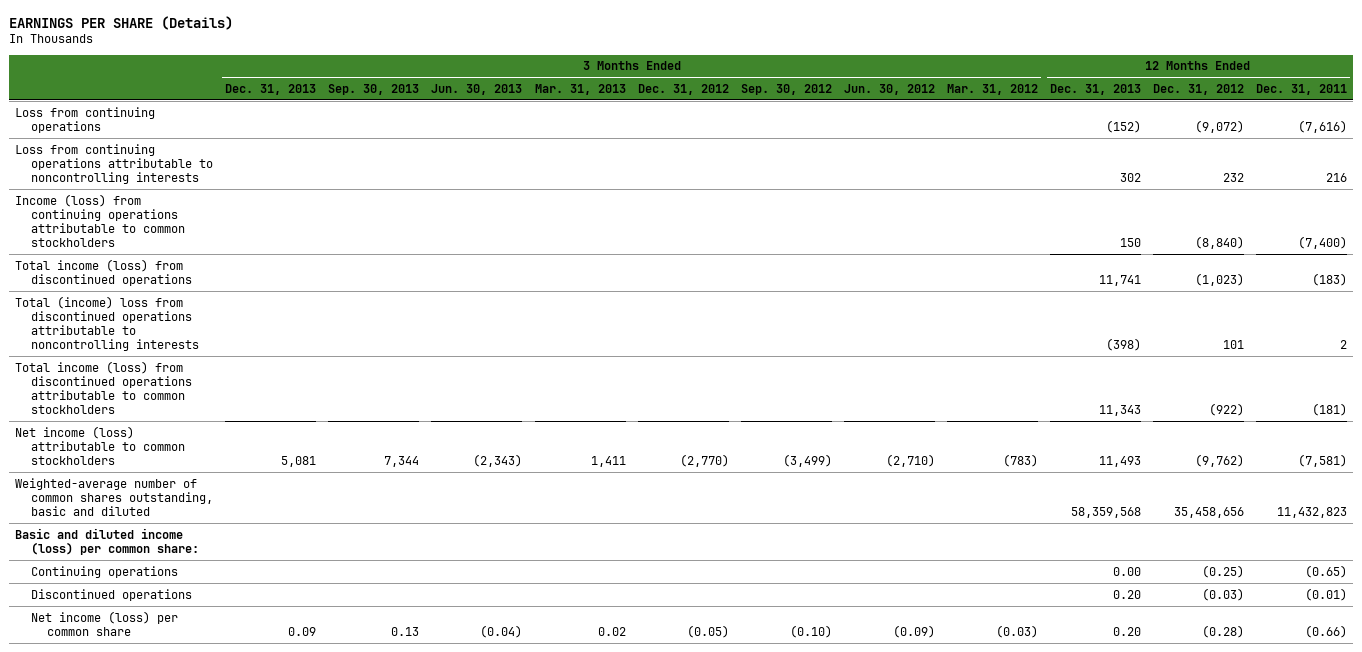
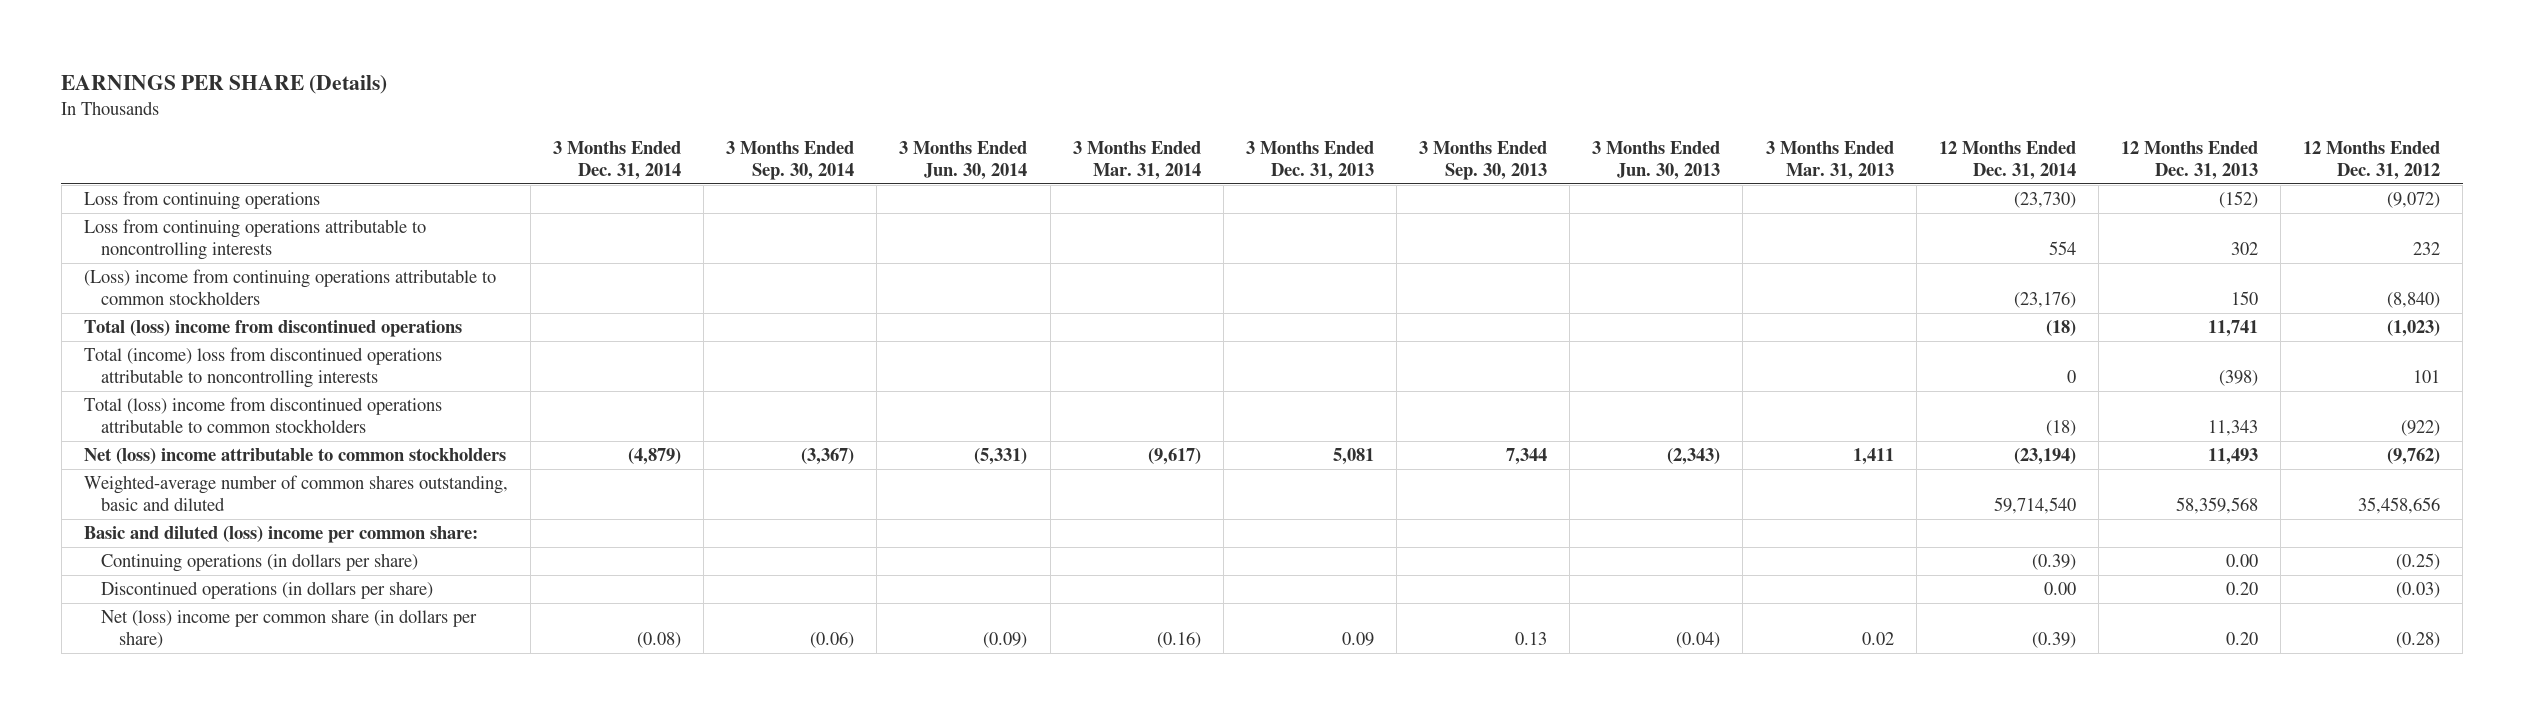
[637,83,729,95] Dec. 31, 2012 -> none
[740,83,832,95] Sep. 30, 2012 -> none
[843,83,935,95] Jun. 30, 2012 -> none
[946,83,1038,95] Mar. 31, 2012 -> none
[1255,83,1347,95] Dec. 31, 2011 -> none
none -> [553,141,682,180] 3 Months Ended Dec. 31, 2014
none -> [726,141,855,180] 3 Months Ended Sep. 30, 2014
none -> [899,141,1028,180] 3 Months Ended Jun. 30, 2014
none -> [1072,141,1201,180] 3 Months Ended Mar. 31, 2014
none -> [1938,141,2076,180] 12 Months Ended Dec. 31, 2014
[15,193,186,248] Income (loss) from continuing operations attributable to common stockholders -> [83,268,496,305] (Loss) income from continuing operations attributable to common stockholders
[15,258,193,286] Total income (loss) from discontinued operations -> [83,319,462,337] Total (loss) income from discontinued operations
[15,360,193,415] Total income (loss) from discontinued operations attributable to common stockholders -> [83,396,442,433] Total (loss) income from discontinued operations attributable to common stockholders
[15,425,186,466] Net income (loss) attributable to common stockholders -> [83,447,506,464] Net (loss) income attributable to common stockholders
[15,527,200,555] Basic and diluted income (loss) per common share: -> [83,525,478,543] Basic and diluted (loss) income per common share:
[31,565,179,578] Continuing operations -> [101,552,419,572] Continuing operations (in dollars per share)
[31,588,193,601] Discontinued operations -> [101,580,434,599] Discontinued operations (in dollars per share)
[31,610,179,636] Net income (loss) per common share -> [101,608,478,648] Net (loss) income per common share (in dollars per share)

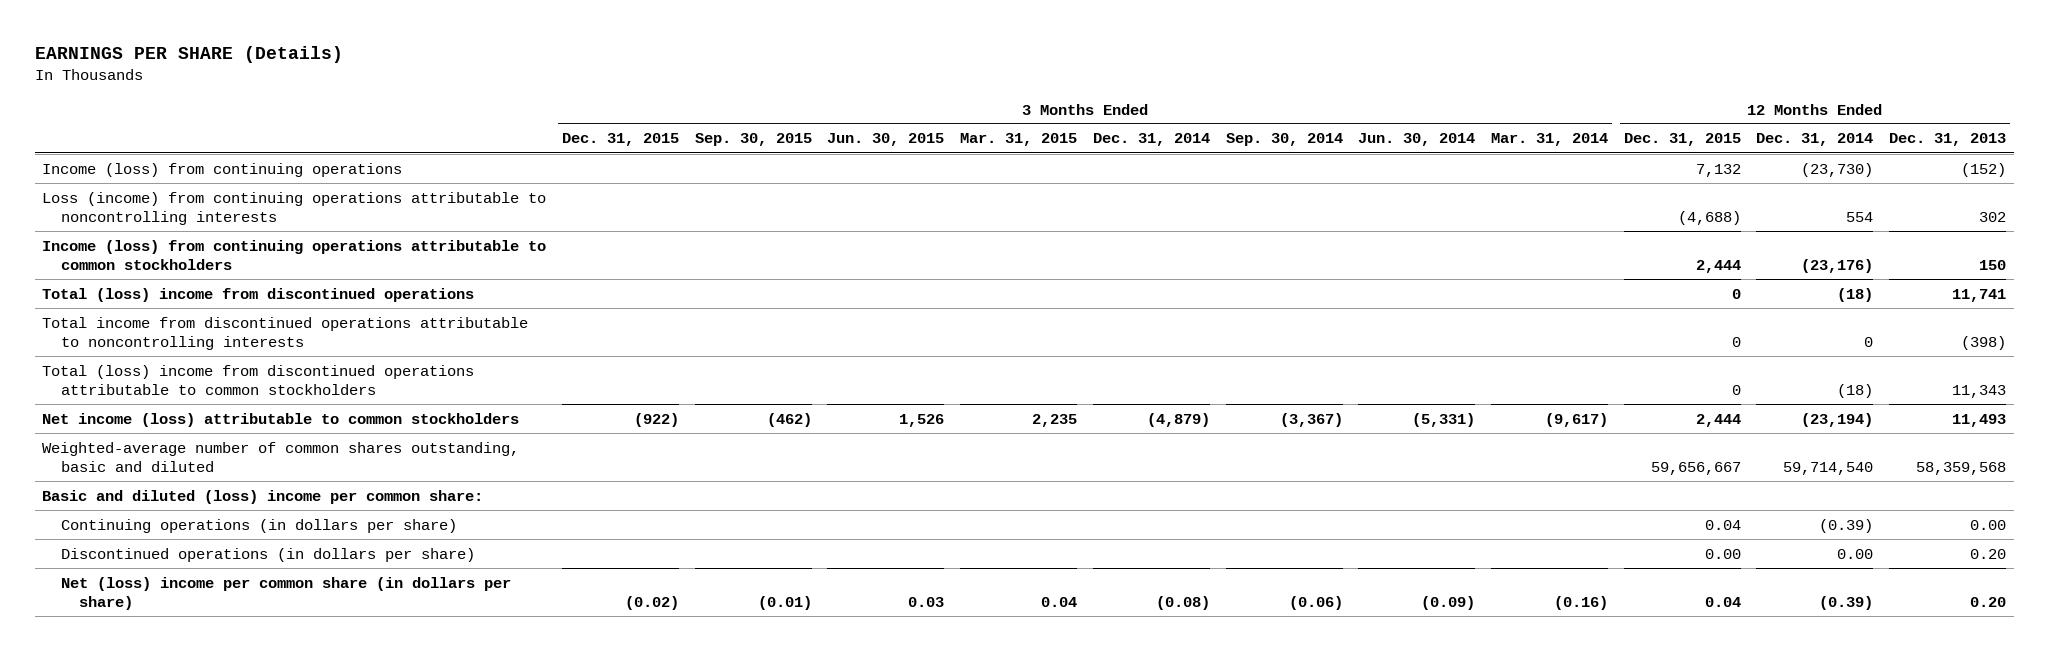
[1245,141,1374,180] 3 Months Ended Dec. 31, 2013 -> none
[1419,141,1548,180] 3 Months Ended Sep. 30, 2013 -> none
[1592,141,1721,180] 3 Months Ended Jun. 30, 2013 -> none
[1765,141,1894,180] 3 Months Ended Mar. 31, 2013 -> none
[2303,141,2441,180] 12 Months Ended Dec. 31, 2012 -> none
none -> [562,133,680,147] Dec. 31, 2015
none -> [694,133,812,147] Sep. 30, 2015
none -> [827,133,945,147] Jun. 30, 2015
none -> [960,133,1078,147] Mar. 31, 2015
none -> [1623,133,1741,147] Dec. 31, 2015
[83,190,320,210] Loss from continuing operations -> [42,162,403,177] Income (loss) from continuing operations
[83,218,426,260] Loss from continuing operations attributable to noncontrolling interests -> [42,191,547,226] Loss (income) from continuing operations attributable to noncontrolling interests
[83,268,496,305] (Loss) income from continuing operations attributable to common stockholders -> [42,239,547,271] Income (loss) from continuing operations attributable to common stockholders
[83,346,442,388] Total (income) loss from discontinued operations attributable to noncontrolling interests -> [42,316,529,351] Total income from discontinued operations attributable to noncontrolling interests
[83,447,506,464] Net (loss) income attributable to common stockholders -> [42,412,520,427] Net income (loss) attributable to common stockholders

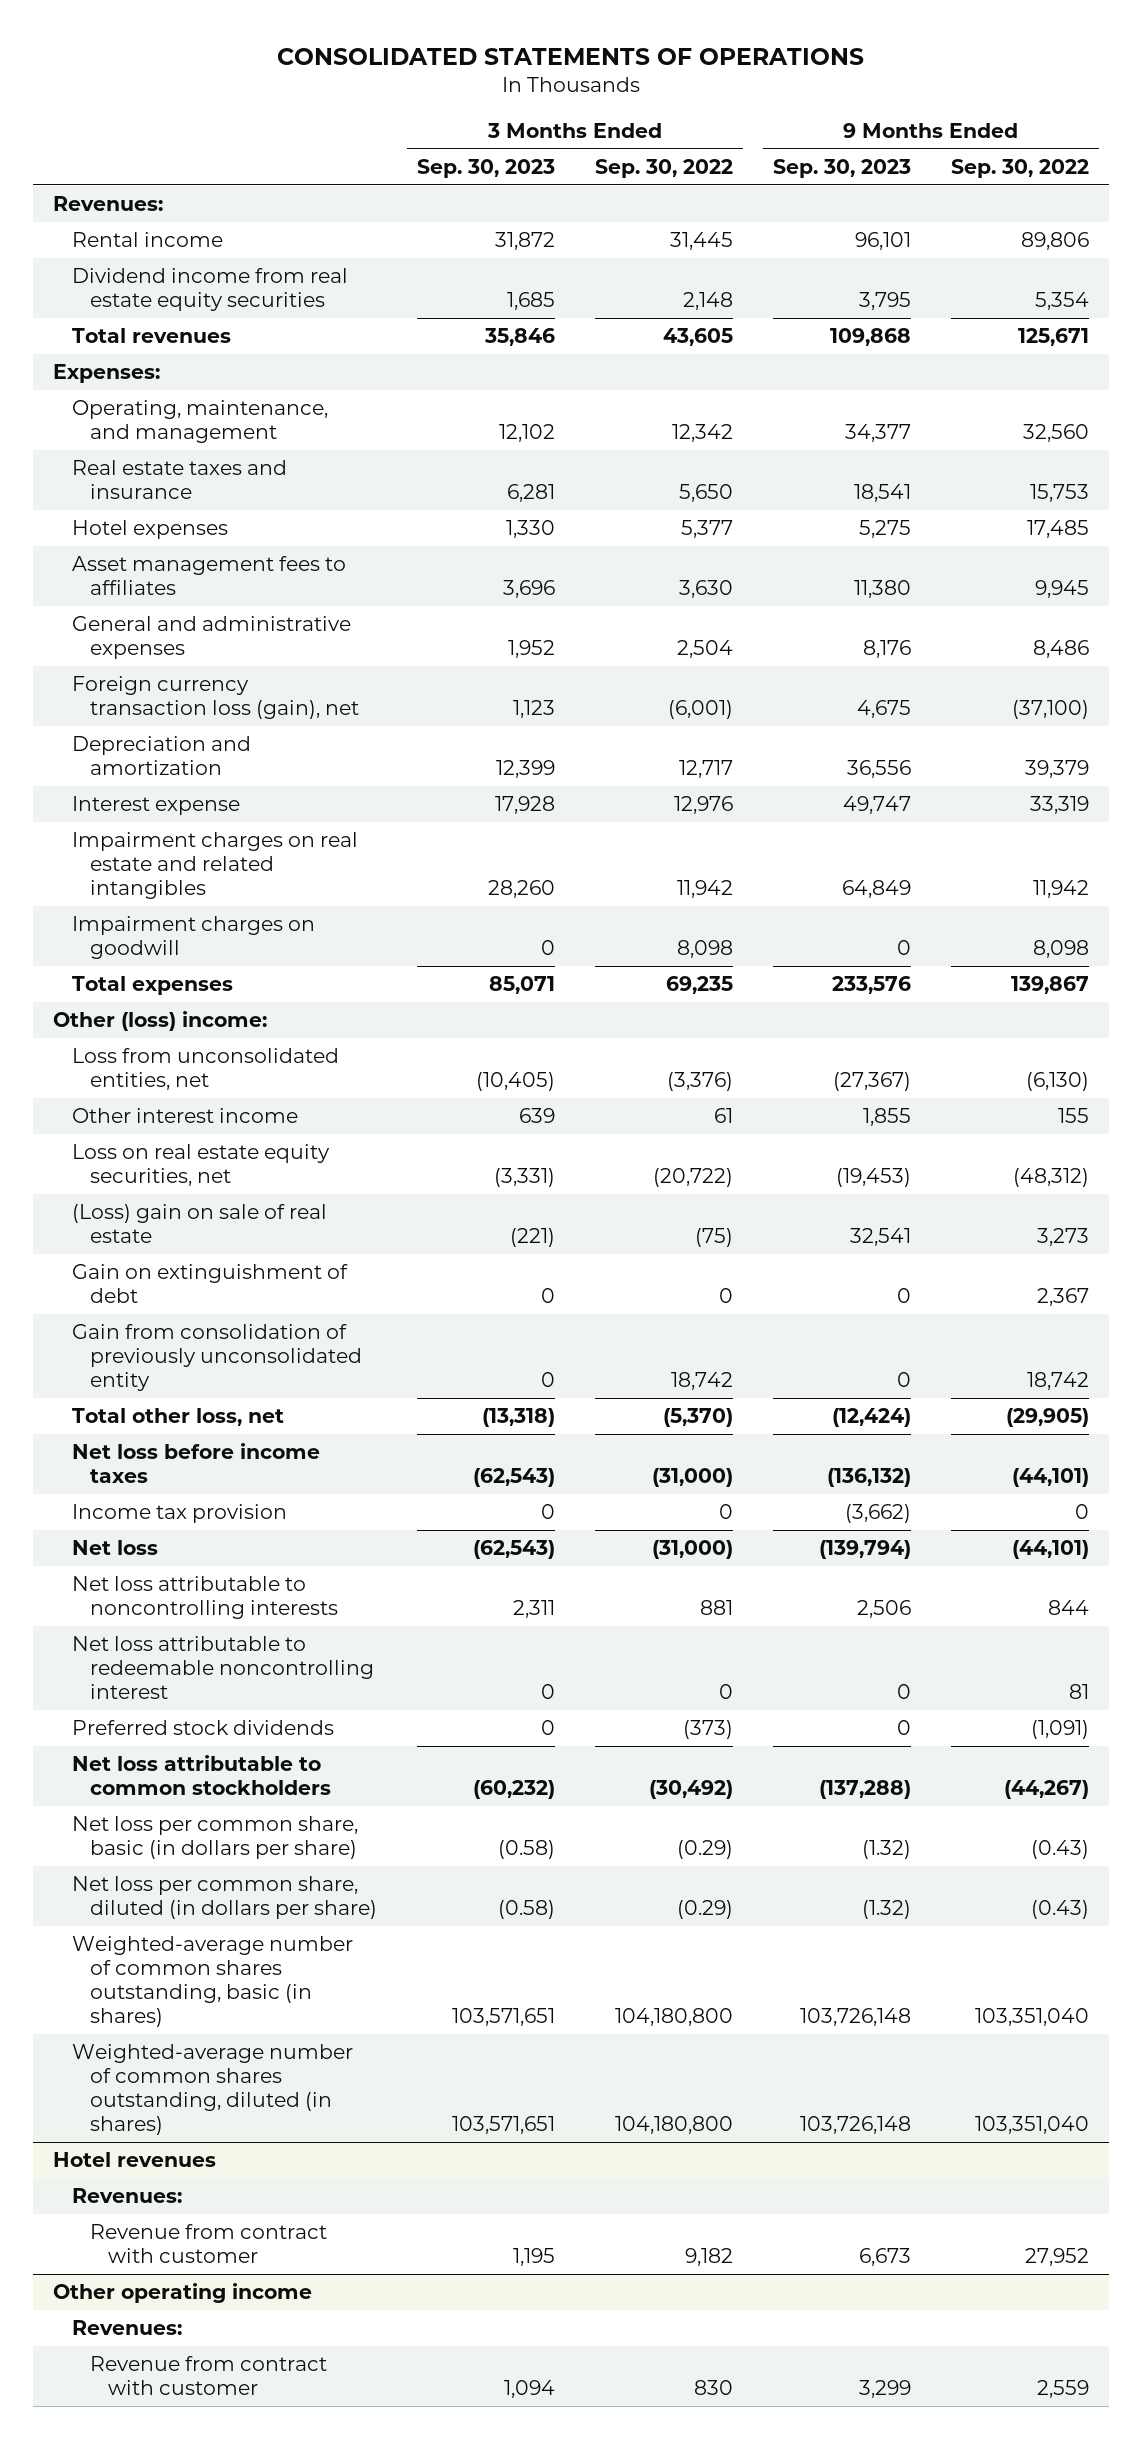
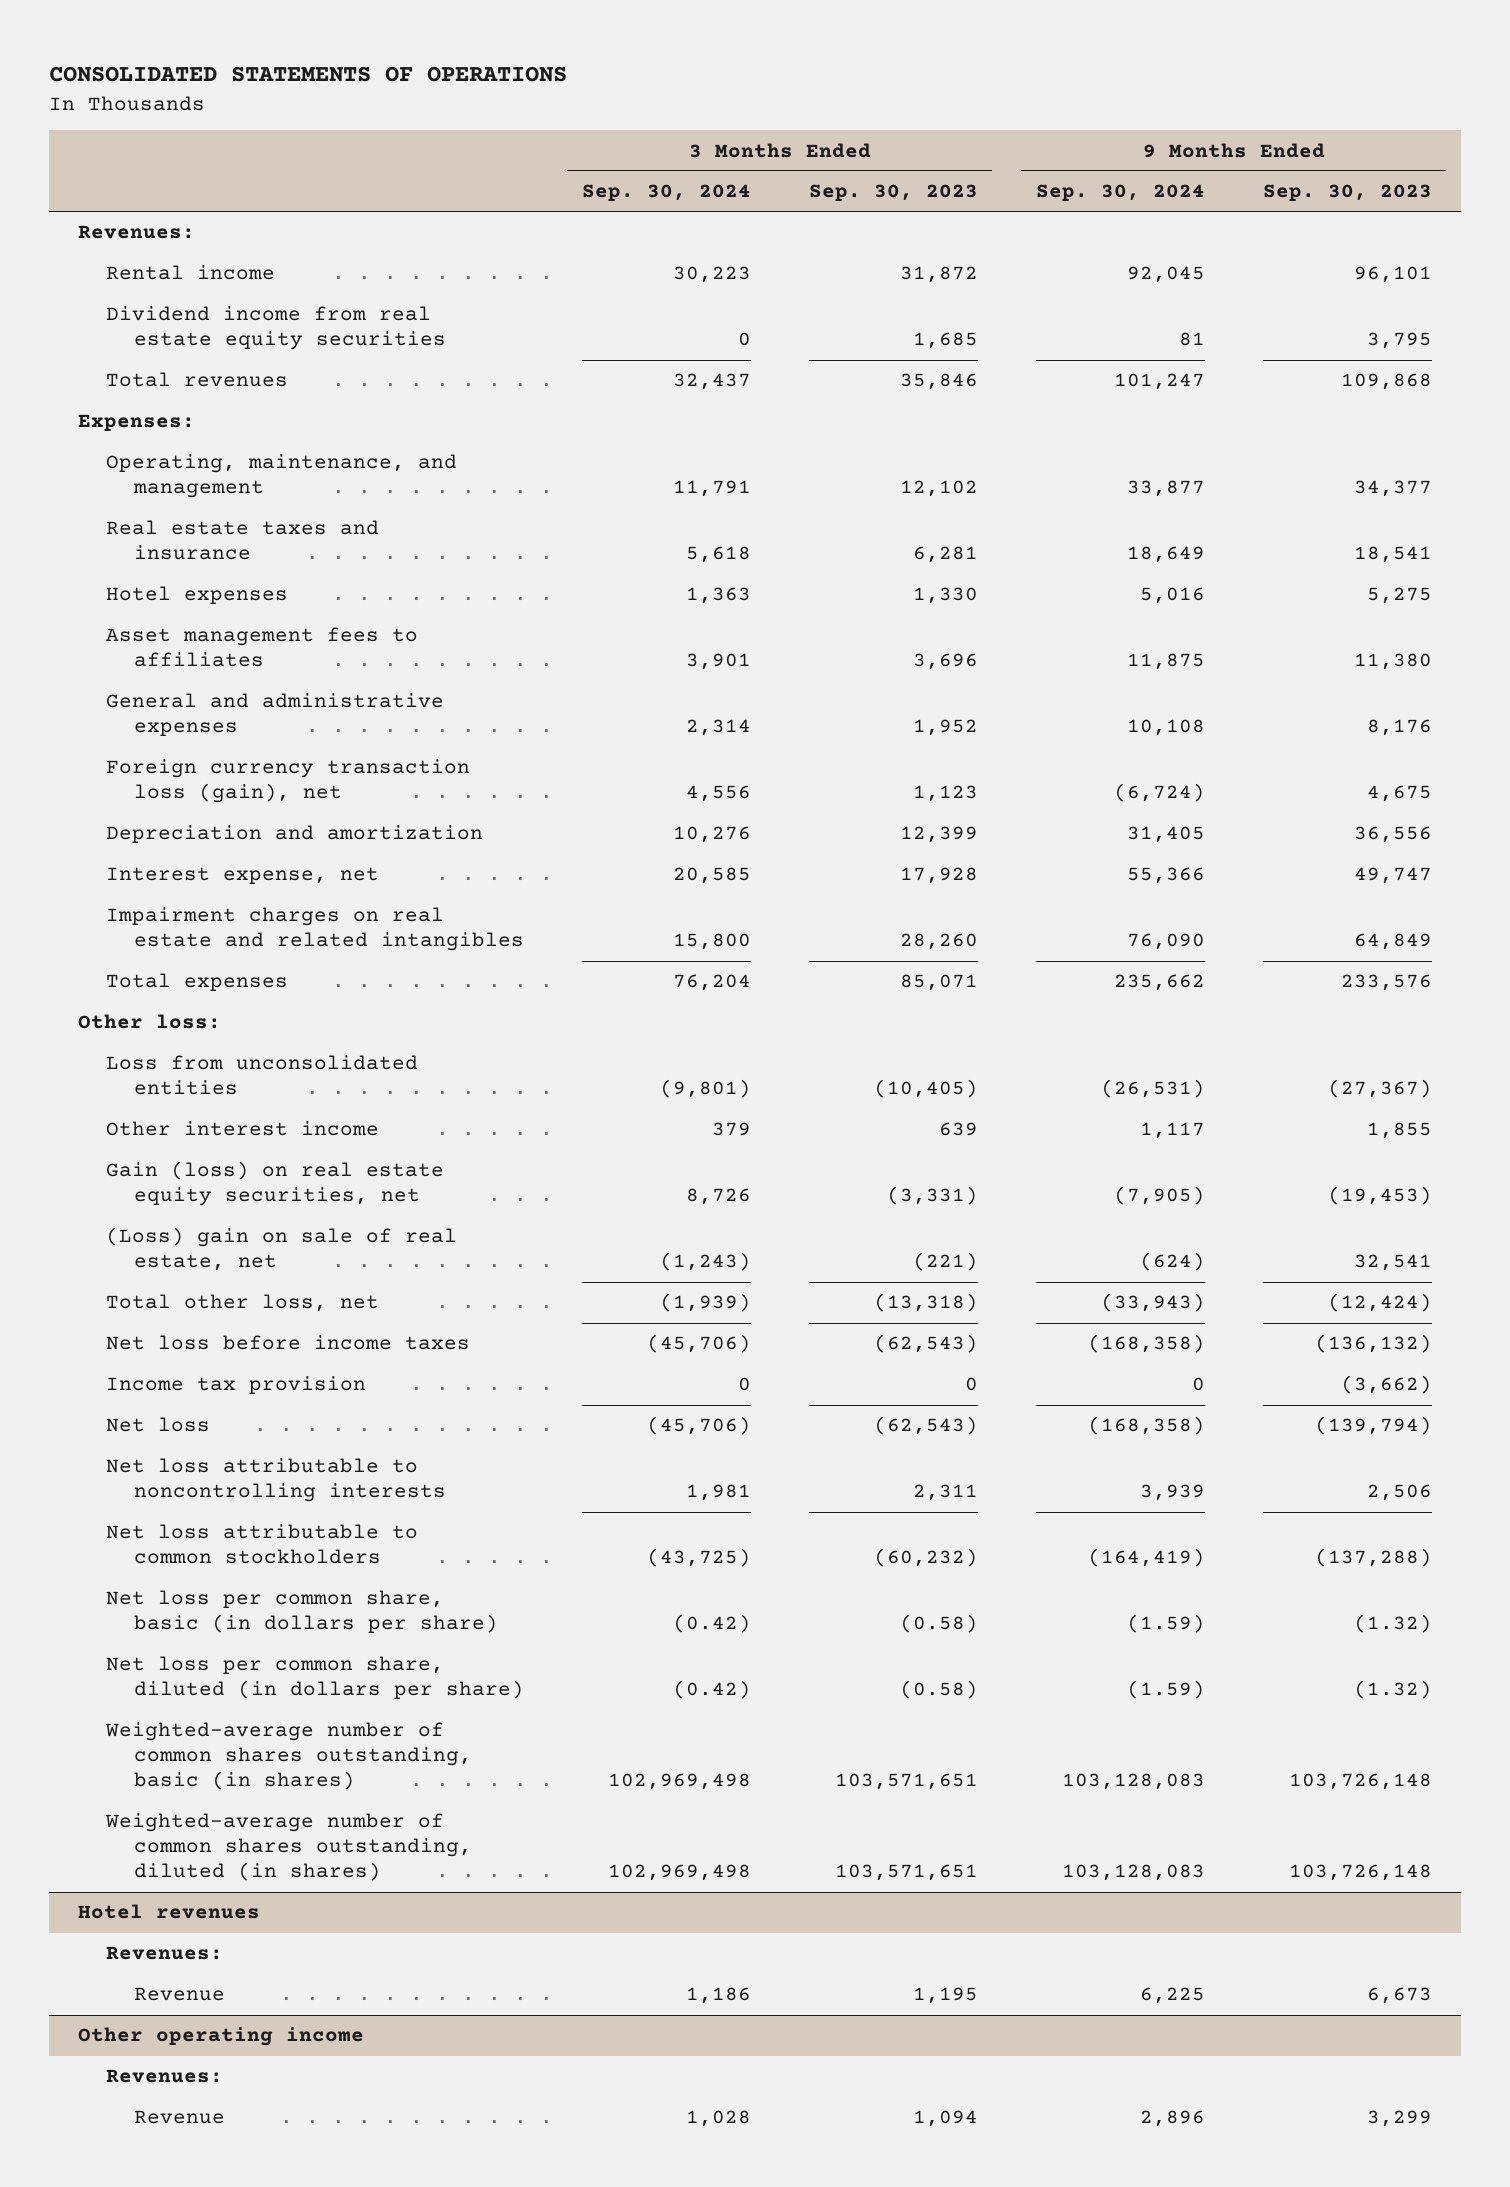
[595,158,734,178] Sep. 30, 2022 -> none
[951,158,1090,178] Sep. 30, 2022 -> none
none -> [581,184,751,202] Sep. 30, 2024
none -> [1035,184,1205,202] Sep. 30, 2024
[71,796,240,816] Interest expense -> [105,867,379,885] Interest expense, net
[71,916,315,960] Impairment charges on goodwill -> none
[53,1011,268,1032] Other (loss) income: -> [78,1014,222,1030] Other loss:
[71,1048,339,1091] Loss from unconsolidated entities, net -> [105,1055,418,1096] Loss from unconsolidated entities
[71,1264,348,1304] Gain on extinguishment of debt -> none
[71,1324,363,1392] Gain from consolidation of previously unconsolidated entity -> none
[71,1144,330,1187] Loss on real estate equity securities, net -> [105,1161,444,1207] Gain (loss) on real estate equity securities, net
[71,1204,327,1244] (Loss) gain on sale of real estate -> [105,1227,457,1272] (Loss) gain on sale of real estate, net
[71,1636,375,1700] Net loss attributable to redeemable noncontrolling interest -> none
[71,1720,334,1736] Preferred stock dividends -> none
[90,2224,328,2264] Revenue from contract with customer -> [133,1987,225,2002] Revenue
[90,2356,328,2396] Revenue from contract with customer -> [133,2110,225,2125] Revenue

